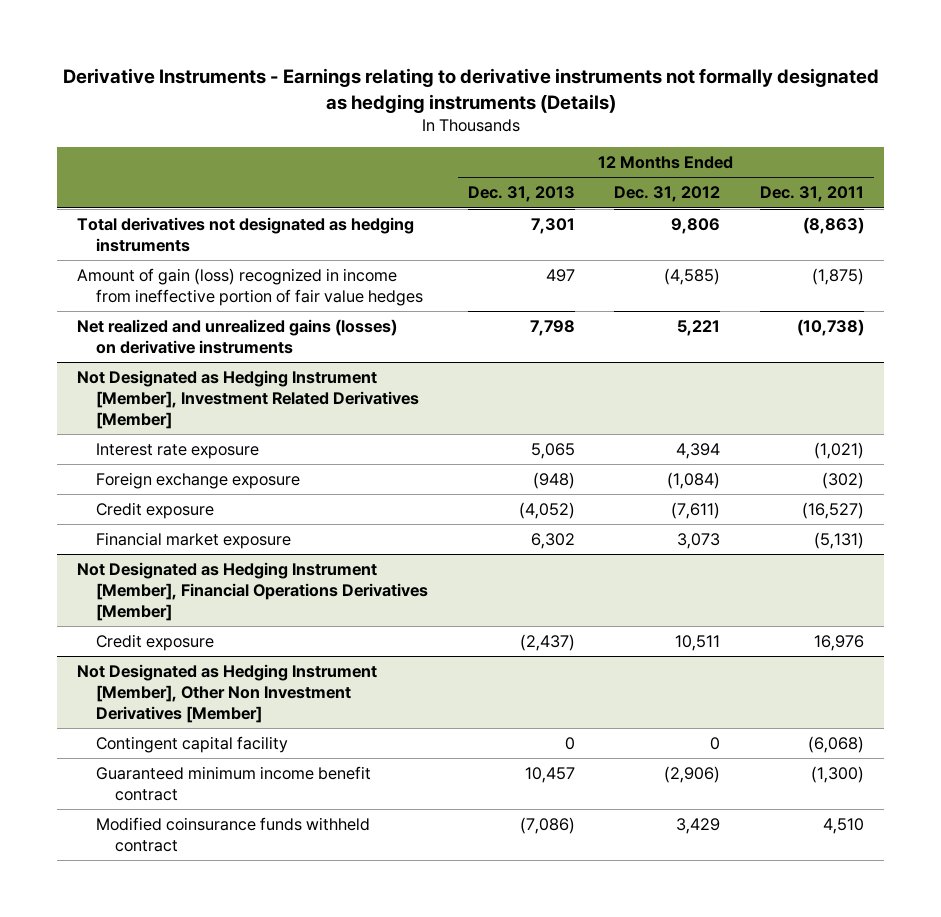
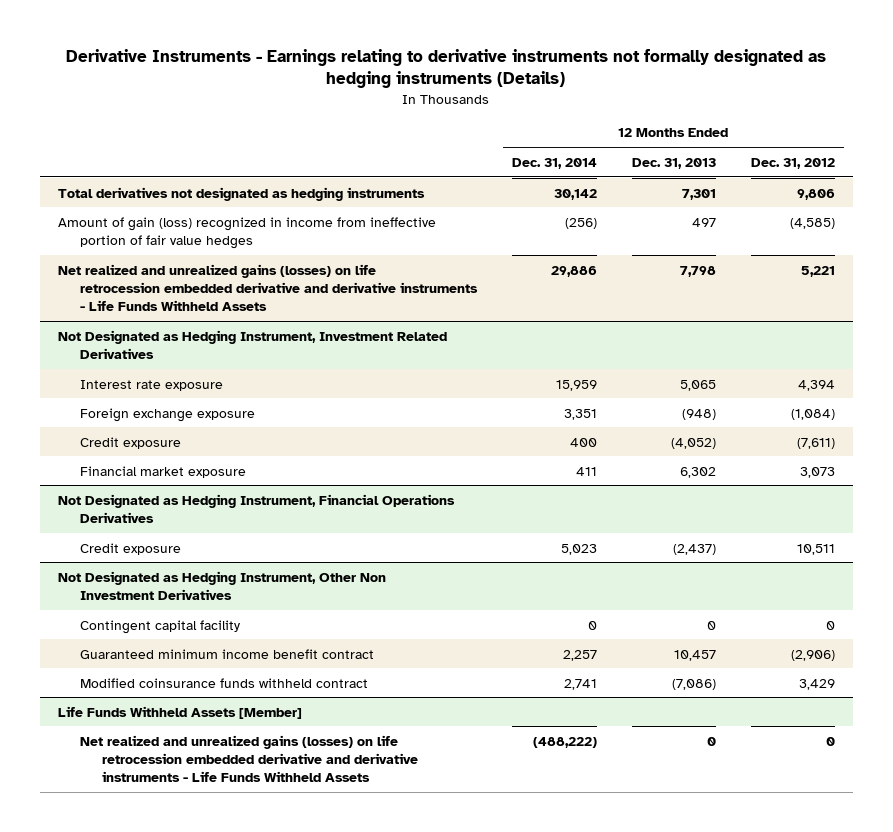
[760,186,865,203] Dec. 31, 2011 -> none
none -> [511,157,597,169] Dec. 31, 2014
[76,318,397,354] Net realized and unrealized gains (losses) on derivative instruments -> [57,263,478,311] Net realized and unrealized gains (losses) on life retrocession embedded derivative and derivative instruments - Life Funds Withheld Assets
[76,369,420,429] Not Designated as Hedging Instrument [Member], Investment Related Derivatives [Member] -> [57,329,447,359] Not Designated as Hedging Instrument, Investment Related Derivatives
[76,561,429,621] Not Designated as Hedging Instrument [Member], Financial Operations Derivatives [Member] -> [57,493,455,523] Not Designated as Hedging Instrument, Financial Operations Derivatives
[76,663,377,723] Not Designated as Hedging Instrument [Member], Other Non Investment Derivatives [Member] -> [57,570,386,600] Not Designated as Hedging Instrument, Other Non Investment Derivatives
none -> [57,705,302,719] Life Funds Withheld Assets [Member]
none -> [79,734,418,782] Net realized and unrealized gains (losses) on life retrocession embedded derivative and derivative instruments - Life Funds Withheld Assets

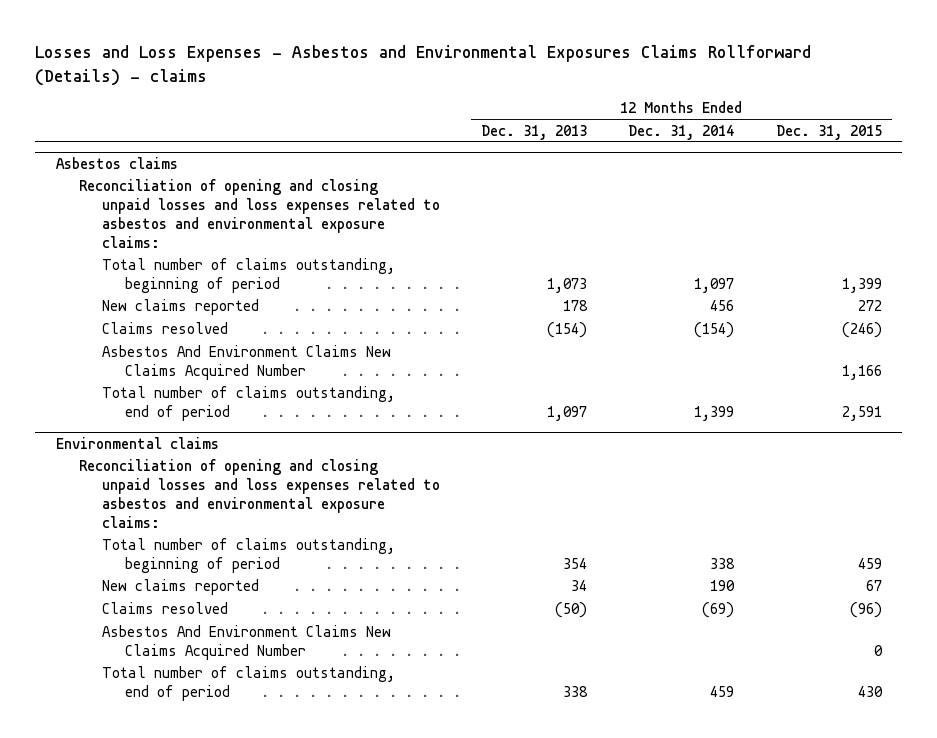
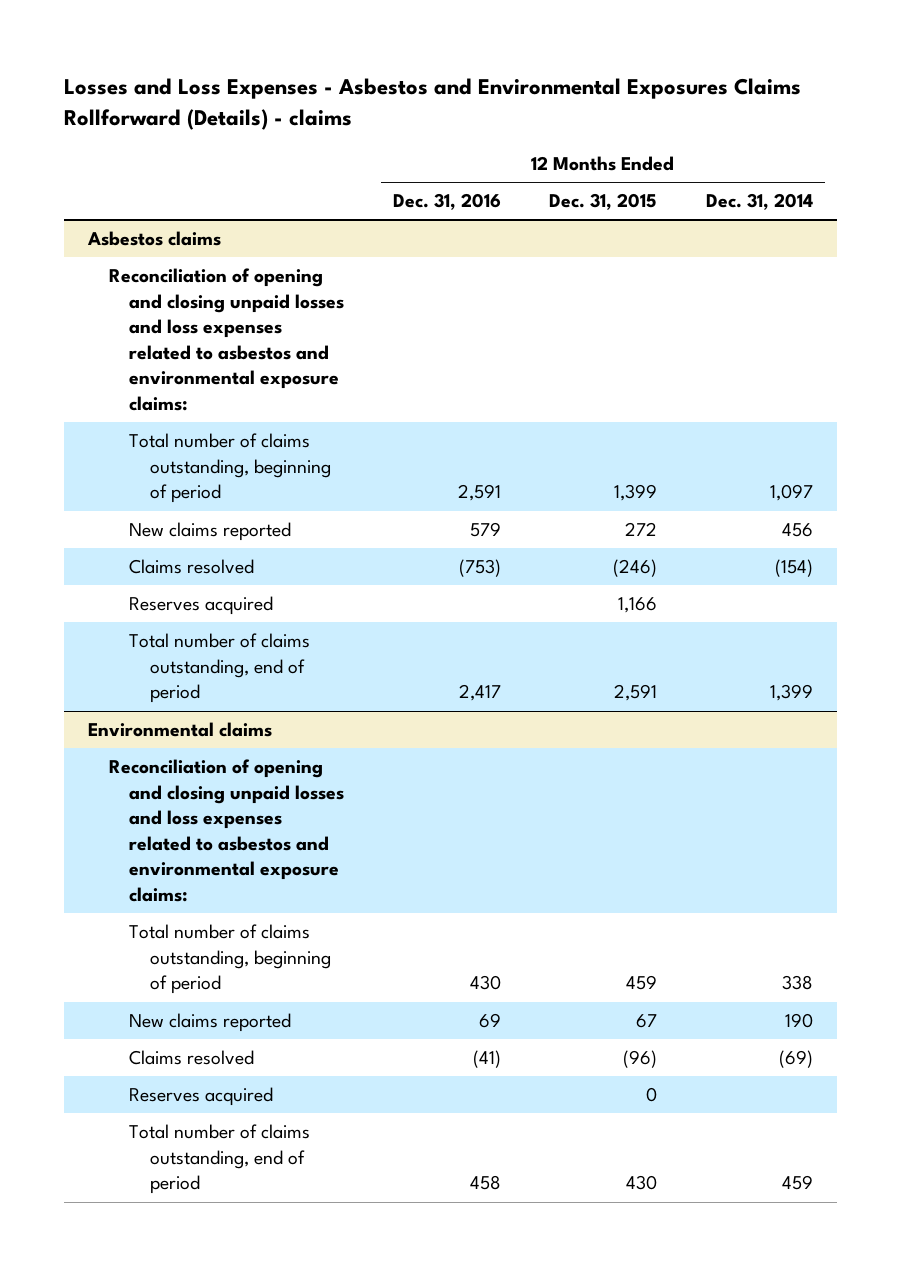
[481,124,588,140] Dec. 31, 2013 -> none
none -> [392,193,501,211] Dec. 31, 2016
[102,345,392,381] Asbestos And Environment Claims New Claims Acquired Number -> [129,596,274,616] Reserves acquired
[102,625,392,661] Asbestos And Environment Claims New Claims Acquired Number -> [129,1087,274,1107] Reserves acquired

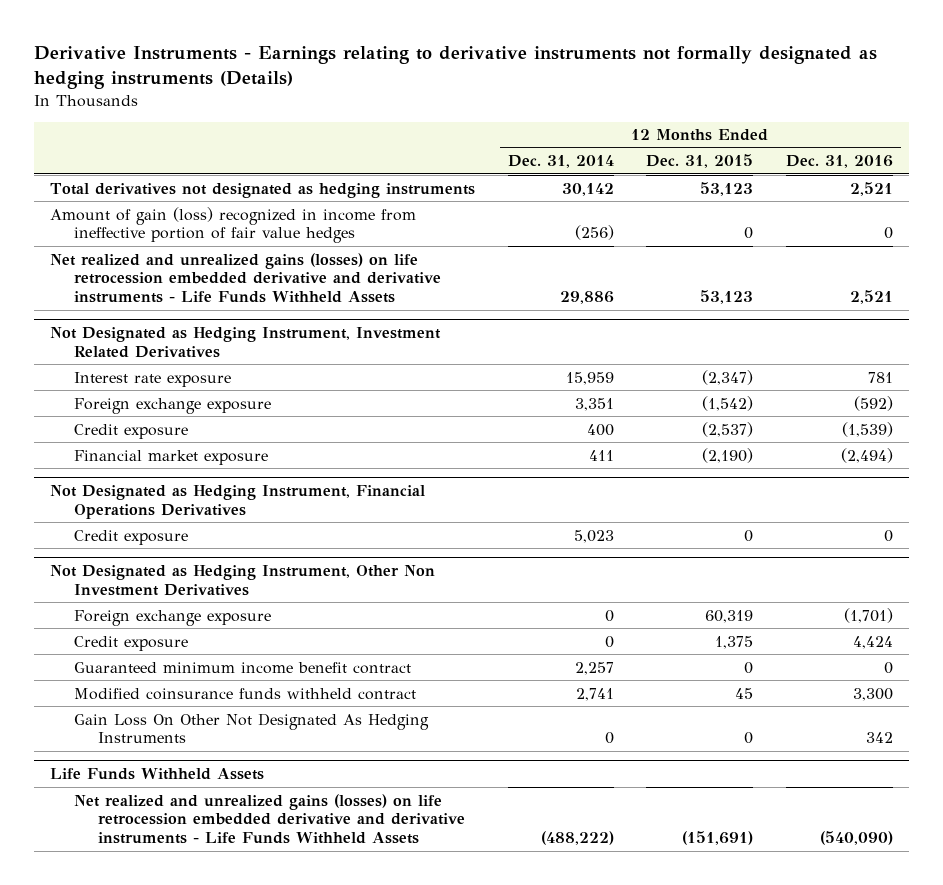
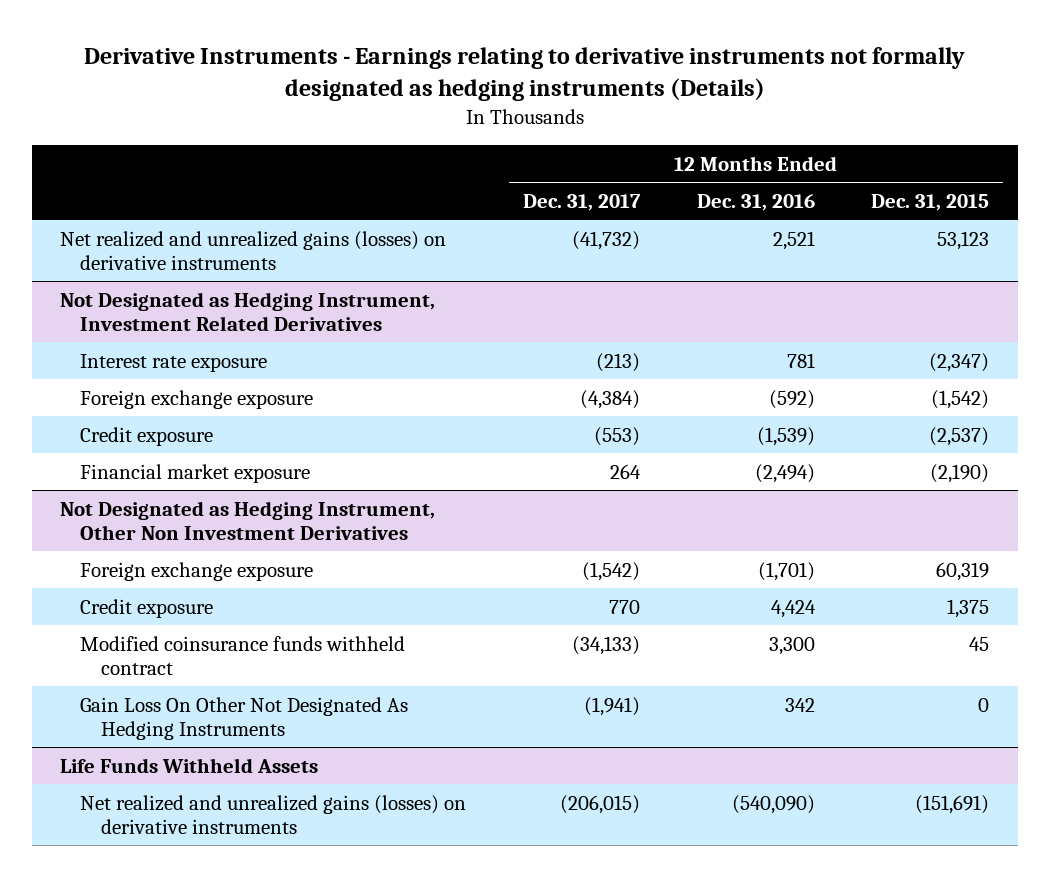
[507,155,614,169] Dec. 31, 2014 -> none
none -> [523,193,642,211] Dec. 31, 2017
[50,182,476,198] Total derivatives not designated as hedging instruments -> none
[50,206,417,244] Amount of gain (loss) recognized in income from ineffective portion of fair value hedges -> none
[50,252,442,304] Net realized and unrealized gains (losses) on life retrocession embedded derivative and derivative instruments - Life Funds Withheld Assets -> [60,230,447,270] Net realized and unrealized gains (losses) on derivative instruments
[50,484,426,519] Not Designated as Hedging Instrument, Financial Operations Derivatives -> none
[74,529,189,545] Credit exposure -> none
[74,661,412,674] Guaranteed minimum income benefit contract -> none
[74,793,466,845] Net realized and unrealized gains (losses) on life retrocession embedded derivative and derivative instruments - Life Funds Withheld Assets -> [80,794,467,834] Net realized and unrealized gains (losses) on derivative instruments

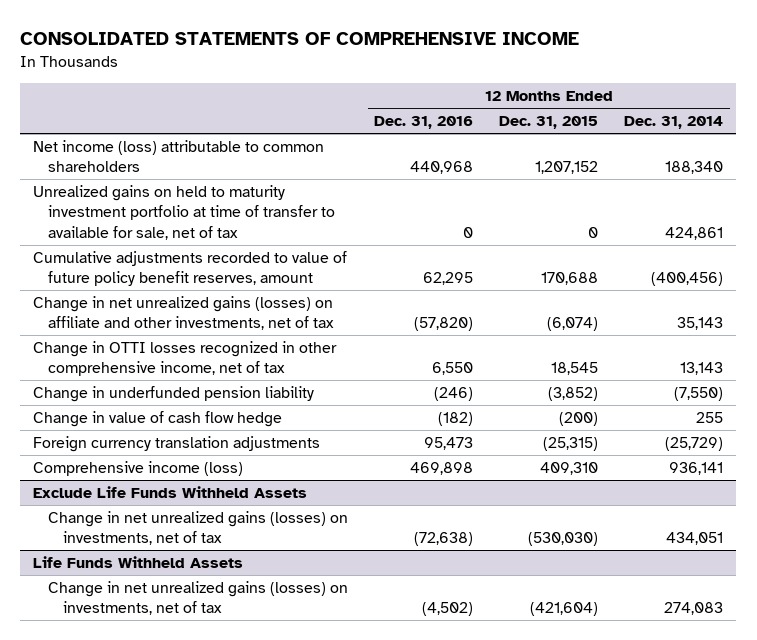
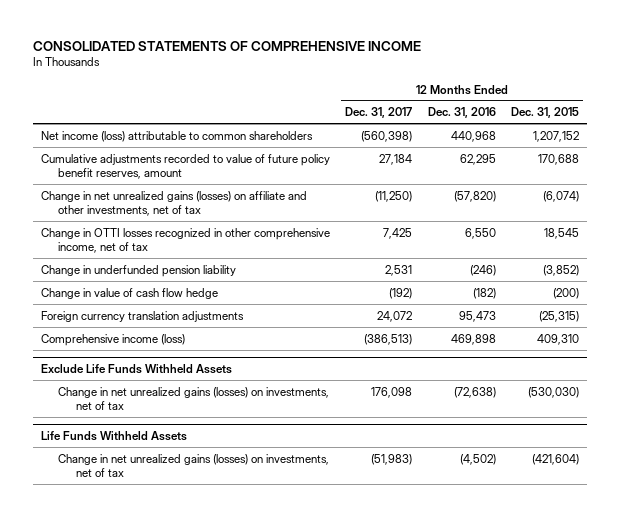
[624,116,724,130] Dec. 31, 2014 -> none
none -> [345,107,413,119] Dec. 31, 2017
[33,184,336,240] Unrealized gains on held to maturity investment portfolio at time of transfer to available for sale, net of tax -> none

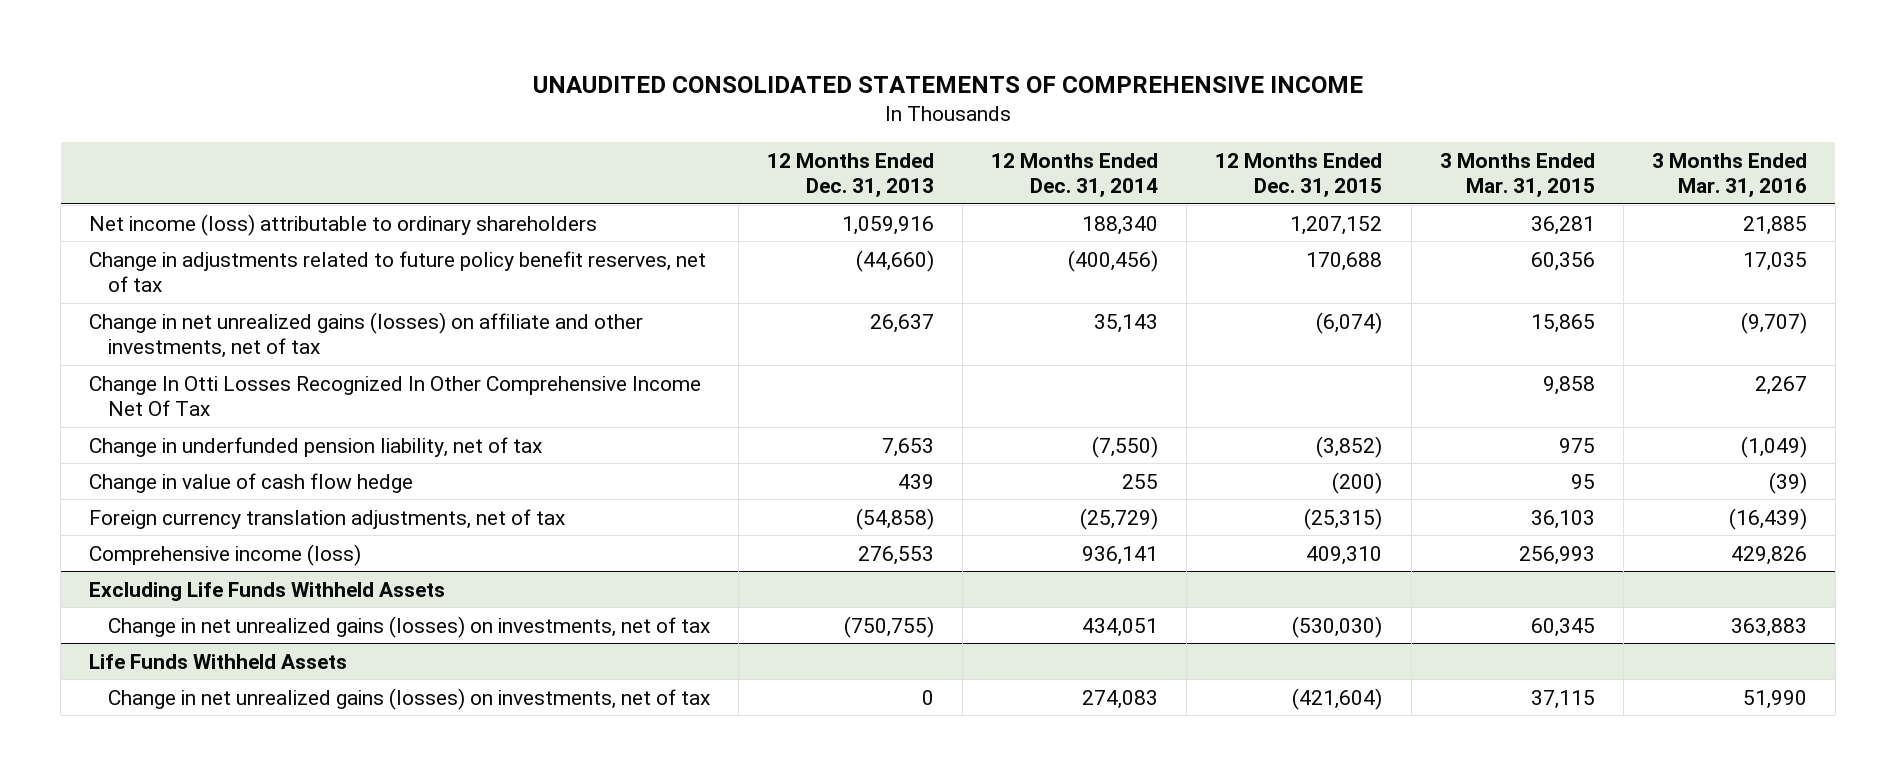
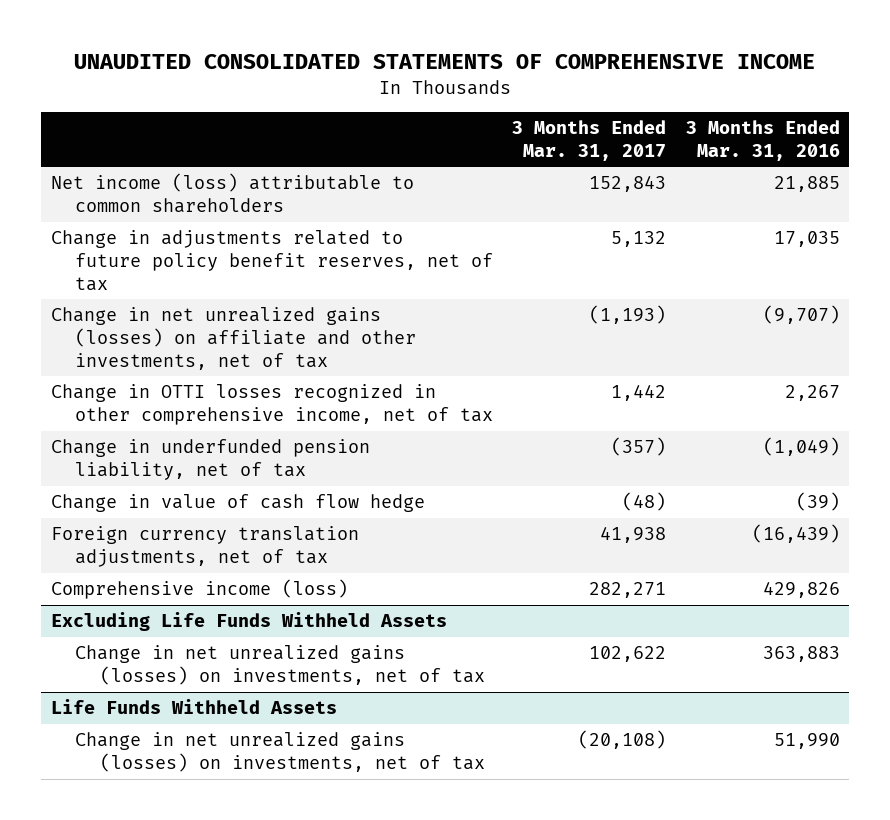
[767,152,935,199] 12 Months Ended Dec. 31, 2013 -> none
[991,152,1159,199] 12 Months Ended Dec. 31, 2014 -> none
[1215,152,1383,199] 12 Months Ended Dec. 31, 2015 -> none
[1439,152,1595,199] 3 Months Ended Mar. 31, 2015 -> none
none -> [512,120,667,161] 3 Months Ended Mar. 31, 2017
[89,213,598,236] Net income (loss) attributable to ordinary shareholders -> [50,173,414,214] Net income (loss) attributable to common shareholders
[89,375,702,416] Change In Otti Losses Recognized In Other Comprehensive Income Net Of Tax -> [50,384,494,426] Change in OTTI losses recognized in other comprehensive income, net of tax

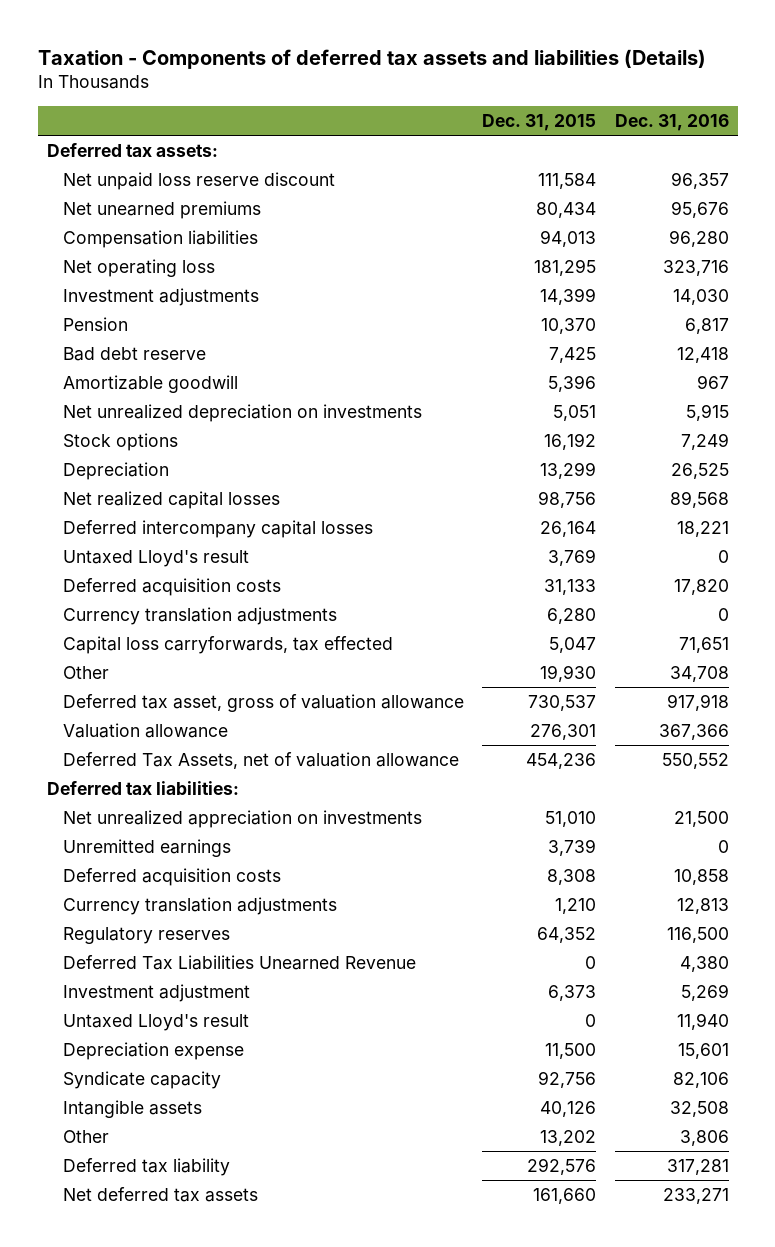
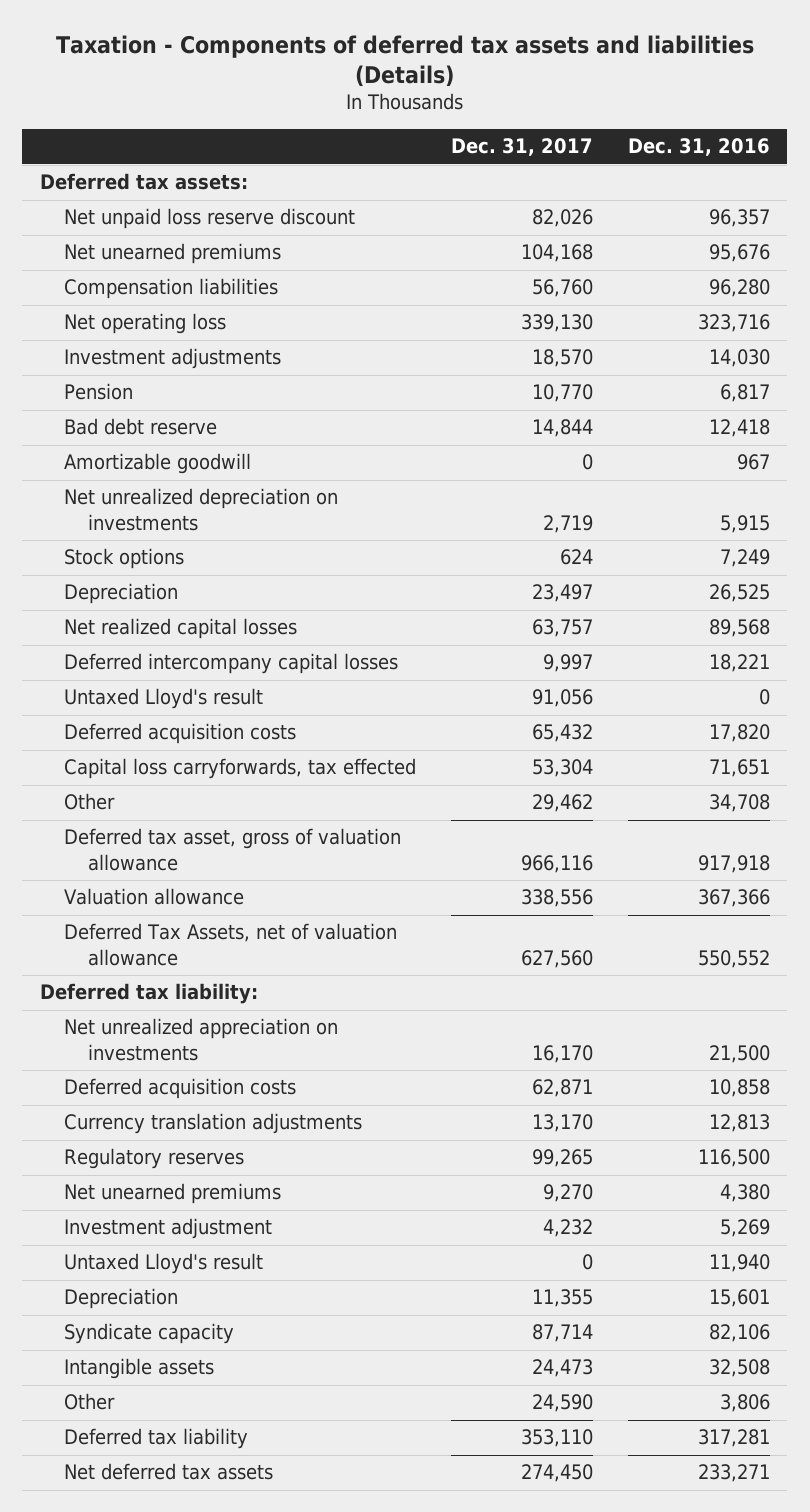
[482,113,597,131] Dec. 31, 2015 -> none
none -> [450,138,593,157] Dec. 31, 2017
[62,607,337,626] Currency translation adjustments -> none
[46,781,239,796] Deferred tax liabilities: -> [39,983,258,1005] Deferred tax liability:
[62,839,231,858] Unremitted earnings -> none
[62,955,416,971] Deferred Tax Liabilities Unearned Revenue -> [64,1183,282,1205] Net unearned premiums
[62,1042,244,1061] Depreciation expense -> [64,1288,179,1310] Depreciation

